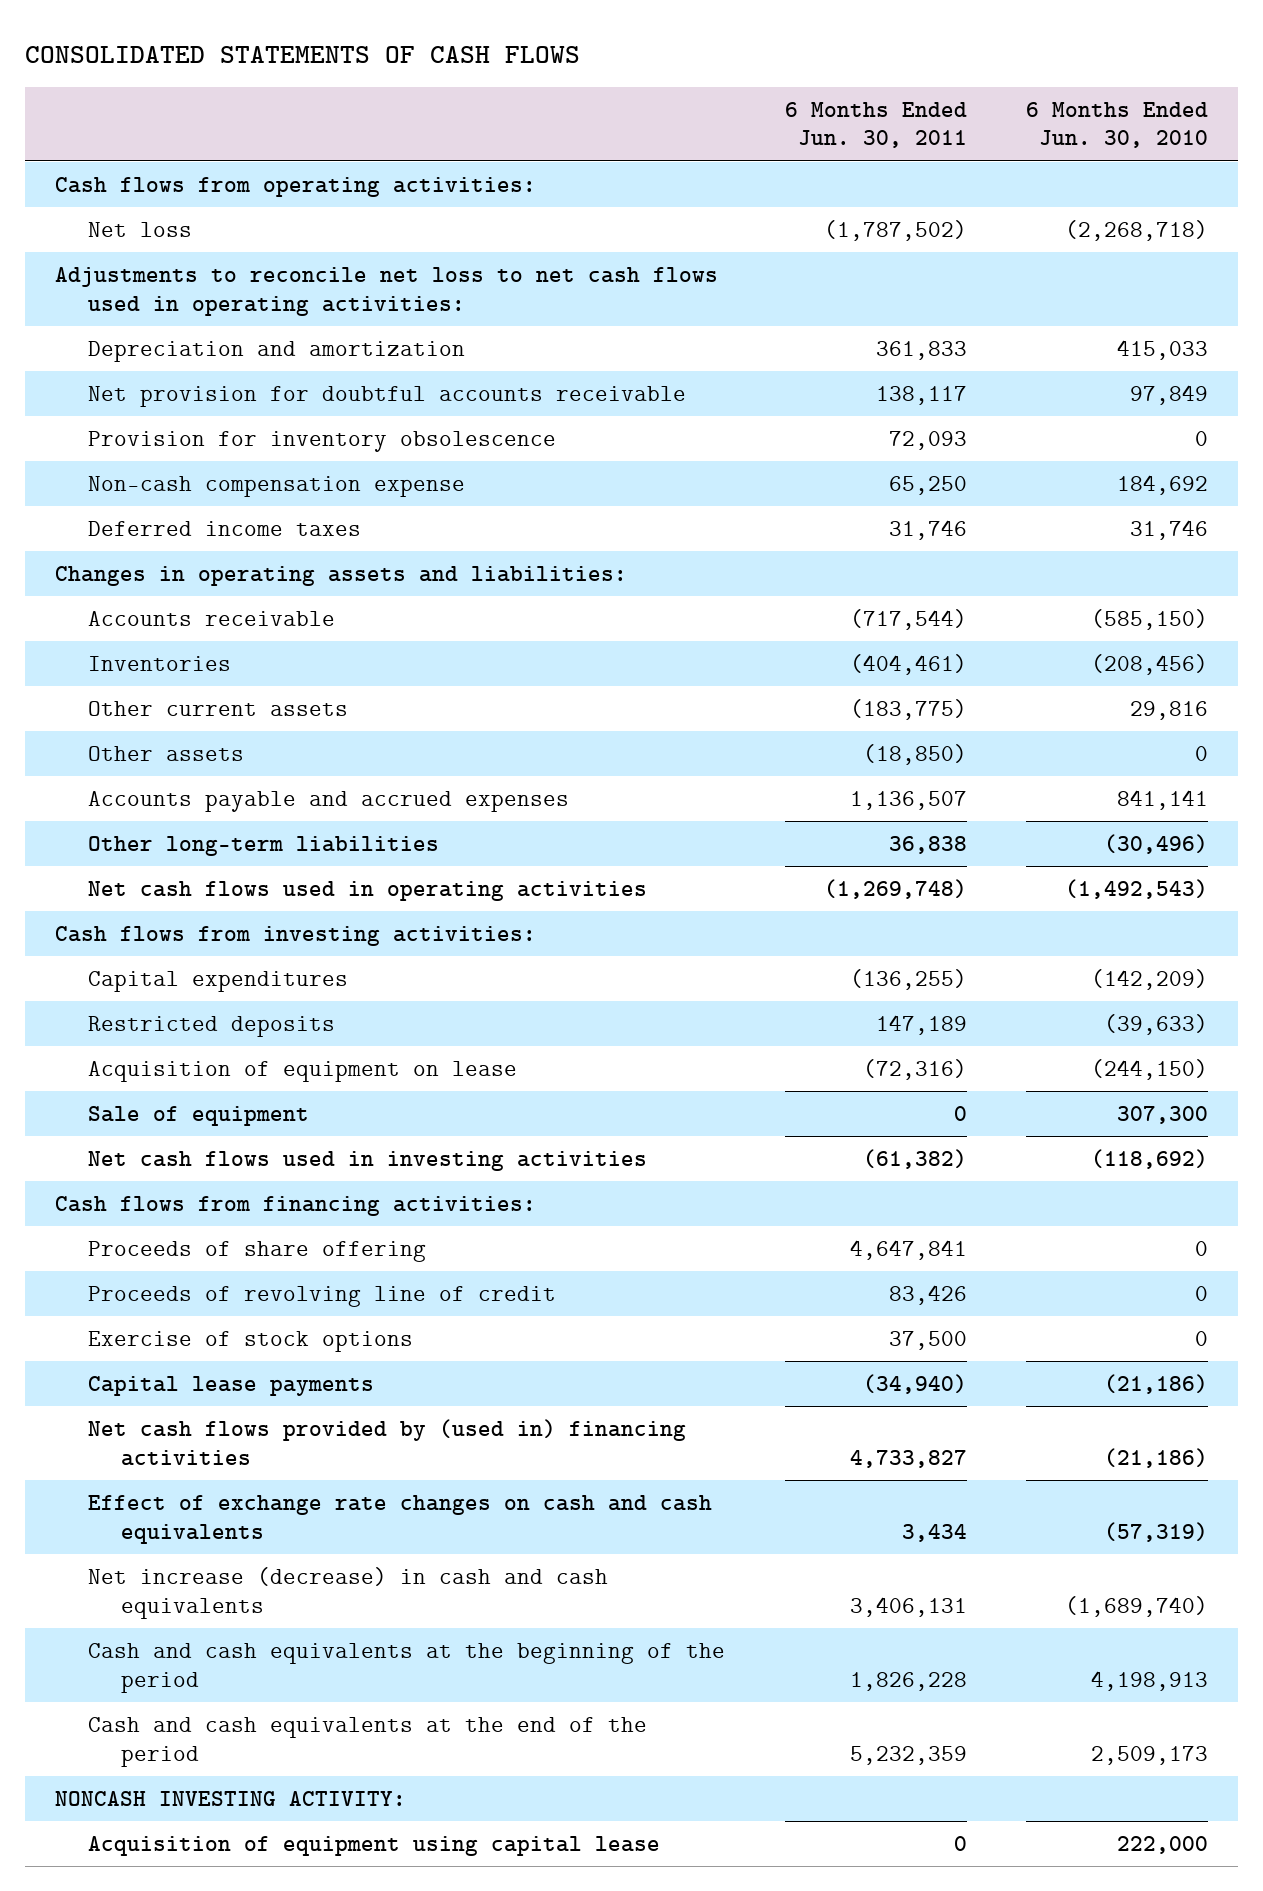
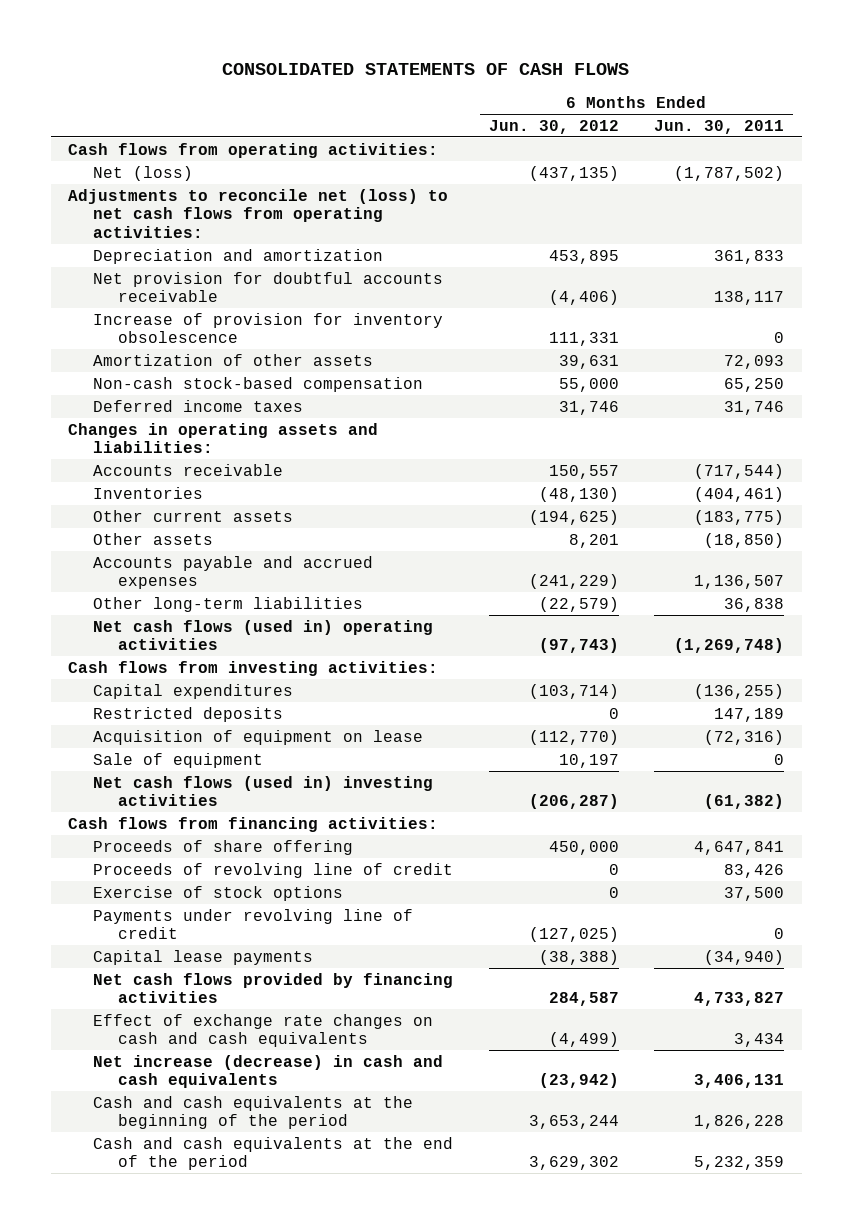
[1025,101,1208,149] 6 Months Ended Jun. 30, 2010 -> none
none -> [488,119,619,134] Jun. 30, 2012
[88,221,193,237] Net loss -> [93,165,194,181] Net (loss)
[54,266,718,316] Adjustments to reconcile net loss to net cash flows used in operating activities: -> [68,188,449,238] Adjustments to reconcile net (loss) to net cash flows from operating activities:
none -> [93,312,444,344] Increase of provision for inventory obsolescence
[88,430,557,452] Provision for inventory obsolescence -> [93,353,374,366] Amortization of other assets
[88,475,466,497] Non-cash compensation expense -> [93,376,424,392] Non-cash stock-based compensation
[88,880,648,901] Net cash flows used in operating activities -> [93,619,434,651] Net cash flows (used in) operating activities
[88,1150,648,1171] Net cash flows used in investing activities -> [93,775,434,807] Net cash flows (used in) investing activities
none -> [93,908,414,940] Payments under revolving line of credit
[88,1418,687,1466] Net cash flows provided by (used in) financing activities -> [93,972,454,1004] Net cash flows provided by financing activities
[54,1790,406,1806] NONCASH INVESTING ACTIVITY: -> none
[88,1835,661,1856] Acquisition of equipment using capital lease -> none

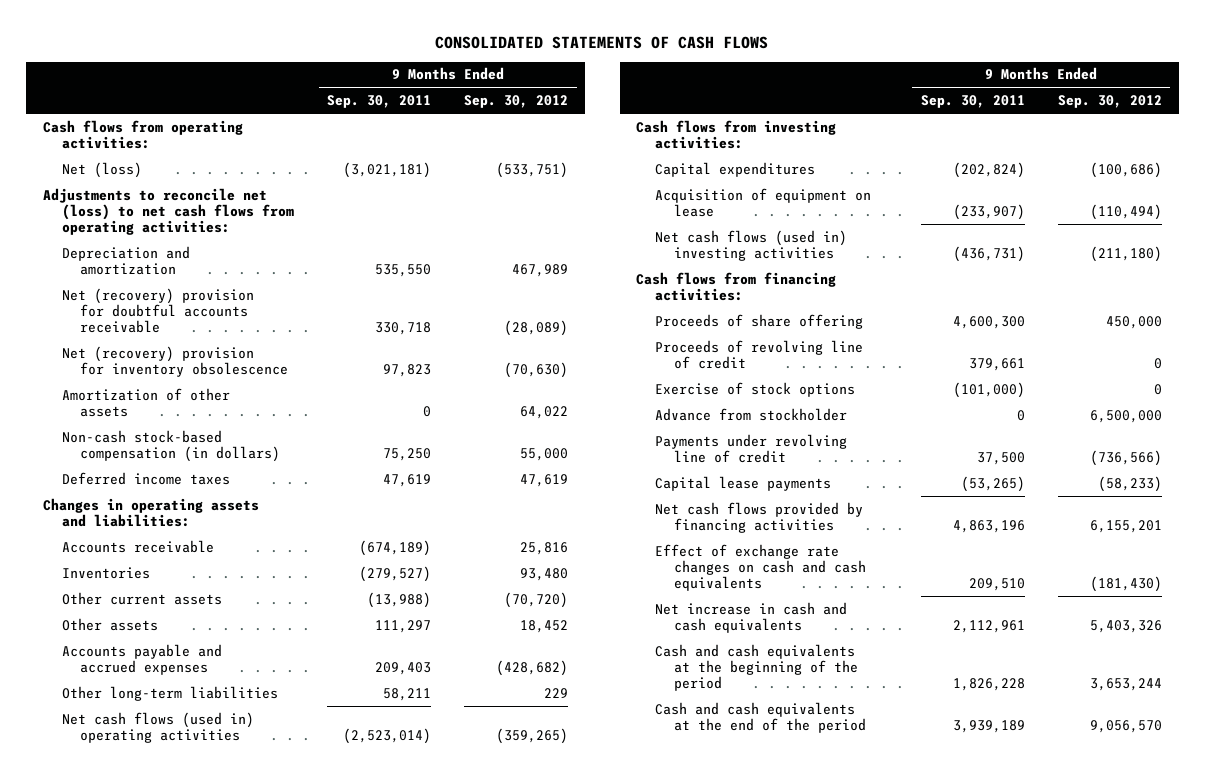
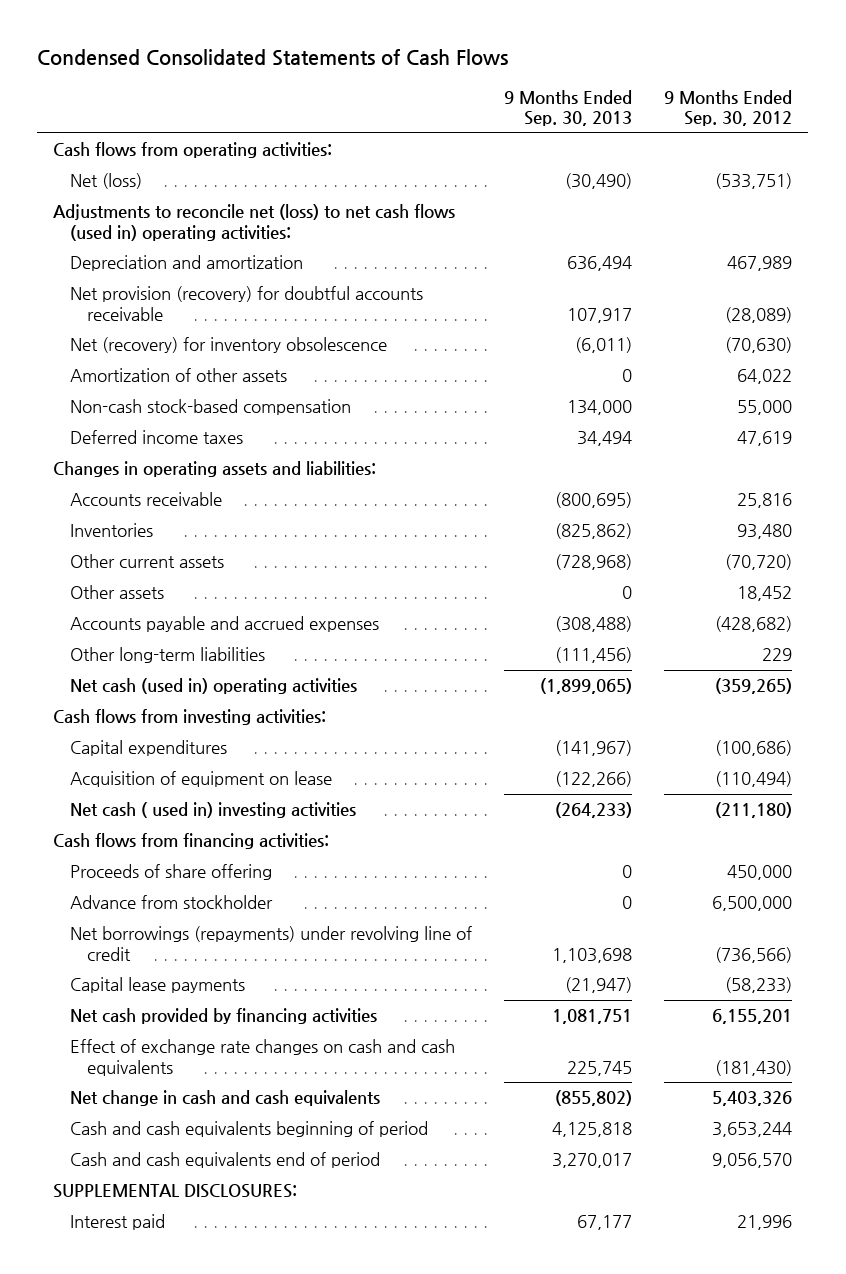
[435,35,769,49] CONSOLIDATED STATEMENTS OF CASH FLOWS -> [37,49,509,67] Condensed Consolidated Statements of Cash Flows
[327,95,432,109] Sep. 30, 2011 -> none
none -> [504,89,633,127] 9 Months Ended Sep. 30, 2013
[42,187,294,236] Adjustments to reconcile net (loss) to net cash flows from operating activities: -> [53,204,456,242] Adjustments to reconcile net (loss) to net cash flows (used in) operating activities:
[61,287,254,334] Net (recovery) provision for doubtful accounts receivable -> [70,286,424,322] Net provision (recovery) for doubtful accounts receivable
[61,345,289,377] Net (recovery) provision for inventory obsolescence -> [70,337,388,354] Net (recovery) for inventory obsolescence
[61,429,281,462] Non-cash stock-based compensation (in dollars) -> [70,399,352,416] Non-cash stock-based compensation
[61,711,254,743] Net cash flows (used in) operating activities -> [70,678,358,695] Net cash (used in) operating activities
[655,229,848,261] Net cash flows (used in) investing activities -> [70,802,357,819] Net cash ( used in) investing activities
[655,339,864,369] Proceeds of revolving line of credit -> none
[655,381,856,397] Exercise of stock options -> none
[655,433,848,463] Payments under revolving line of credit -> [70,926,473,962] Net borrowings (repayments) under revolving line of credit
[655,501,864,533] Net cash flows provided by financing activities -> [70,1008,378,1025] Net cash provided by financing activities
[655,601,848,633] Net increase in cash and cash equivalents -> [70,1090,381,1107] Net change in cash and cash equivalents
[655,643,858,692] Cash and cash equivalents at the beginning of the period -> [70,1121,429,1138] Cash and cash equivalents beginning of period
[655,701,866,733] Cash and cash equivalents at the end of the period -> [70,1152,381,1169] Cash and cash equivalents end of period
none -> [53,1184,298,1199] SUPPLEMENTAL DISCLOSURES:
none -> [70,1214,166,1231] Interest paid

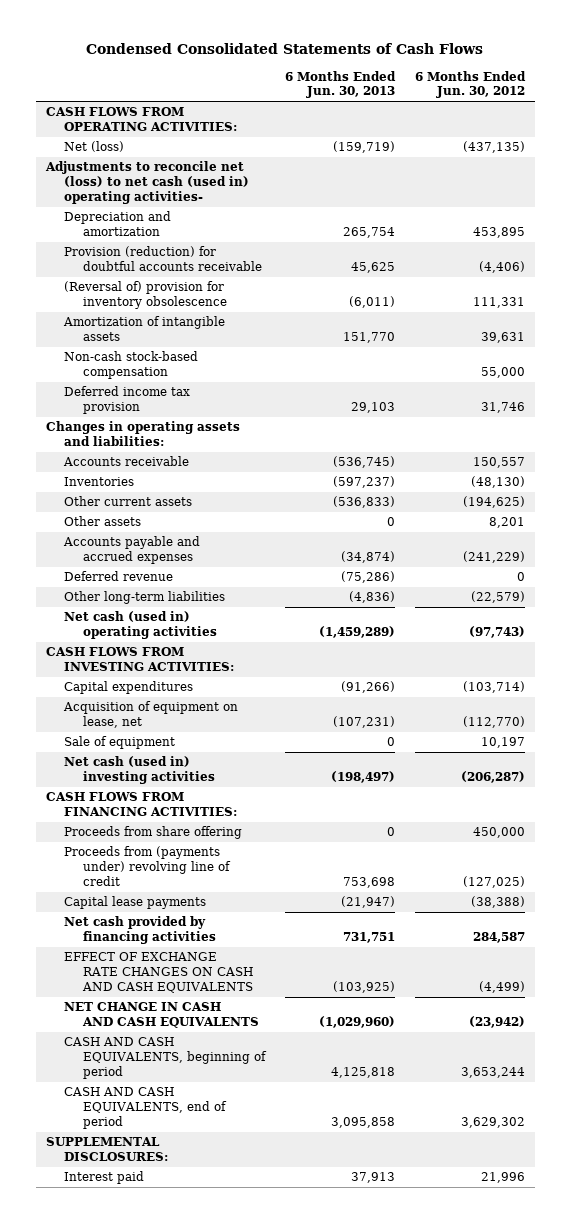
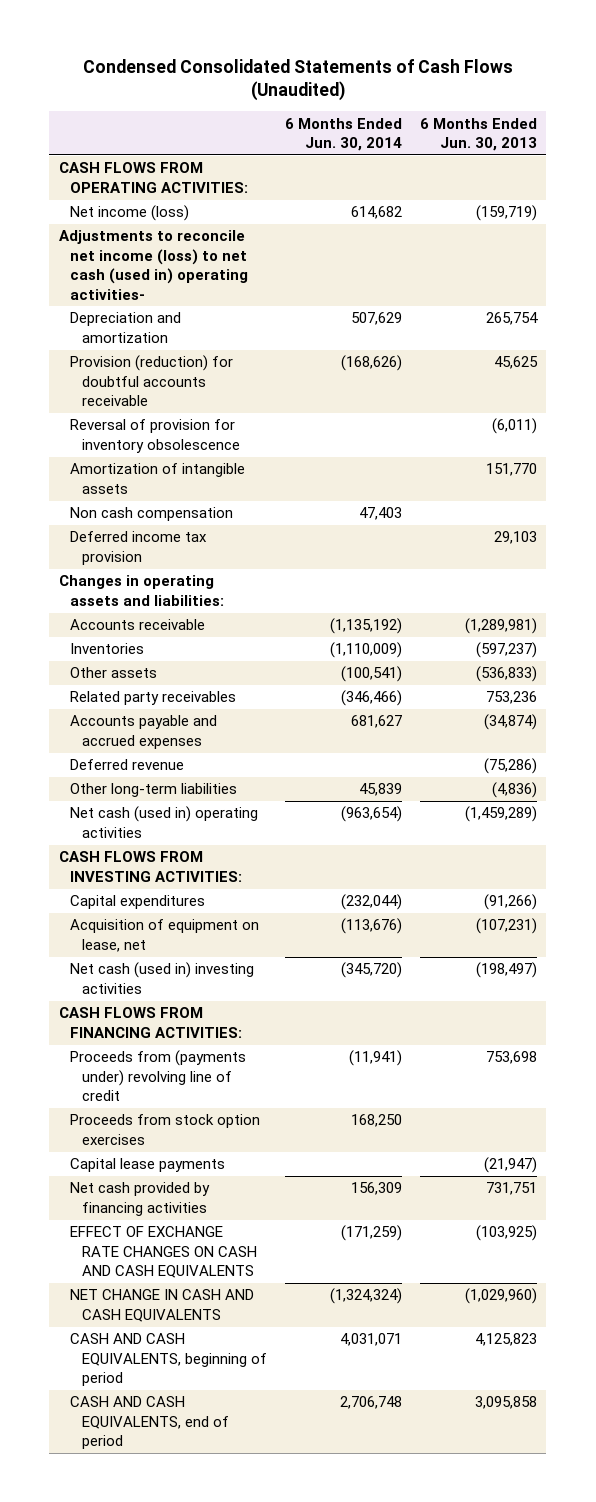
[86,43,484,55] Condensed Consolidated Statements of Cash Flows -> [82,58,513,102] Condensed Consolidated Statements of Cash Flows (Unaudited)
[414,70,526,99] 6 Months Ended Jun. 30, 2012 -> none
none -> [284,117,402,152] 6 Months Ended Jun. 30, 2014
[64,141,125,153] Net (loss) -> [70,205,190,222] Net income (loss)
[44,161,250,205] Adjustments to reconcile net (loss) to net cash (used in) operating activities- -> [58,230,249,300] Adjustments to reconcile net income (loss) to net cash (used in) operating activities-
[64,281,227,310] (Reversal of) provision for inventory obsolescence -> [70,419,240,453] Reversal of provision for inventory obsolescence
[64,351,199,380] Non-cash stock-based compensation -> [70,507,234,522] Non cash compensation
[332,456,395,469] (536,745) -> [465,618,538,635] (1,289,981)
[64,496,193,507] Other current assets -> none
[386,517,395,527] 0 -> [476,666,538,683] (536,833)
none -> [70,691,237,706] Related party receivables
[64,736,176,750] Sale of equipment -> none
[64,826,243,840] Proceeds from share offering -> none
none -> [70,1114,261,1145] Proceeds from stock option exercises
[330,1067,395,1079] 4,125,818 -> [475,1333,538,1347] 4,125,823
[45,1137,169,1162] SUPPLEMENTAL DISCLOSURES: -> none
[64,1171,145,1185] Interest paid -> none

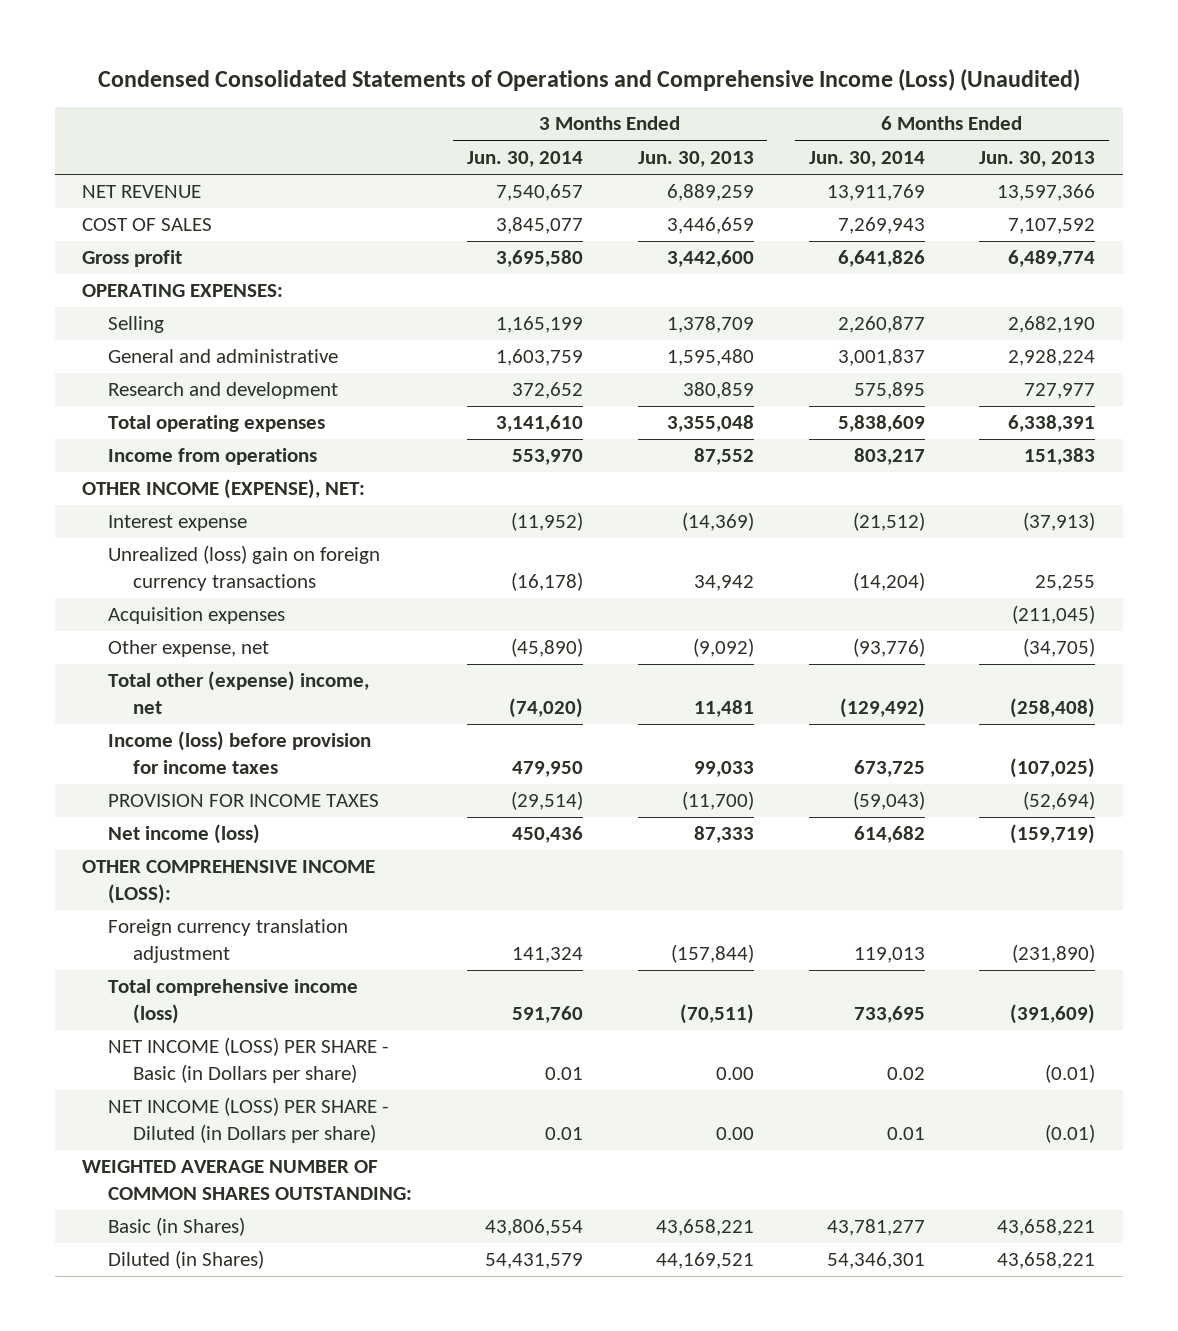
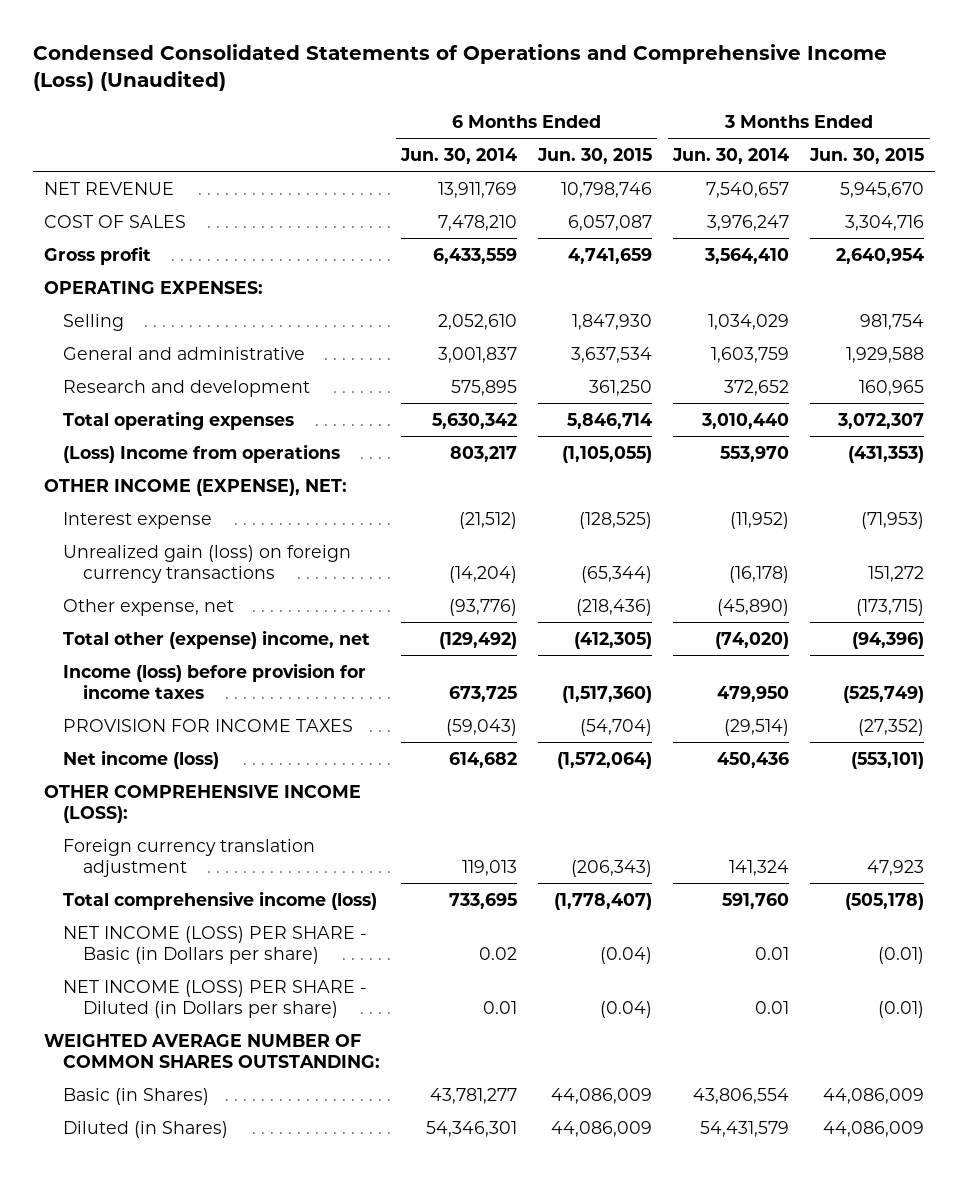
[637,150,754,167] Jun. 30, 2013 -> none
[979,150,1096,167] Jun. 30, 2013 -> none
none -> [537,147,653,164] Jun. 30, 2015
none -> [809,147,925,164] Jun. 30, 2015
[495,217,583,235] 3,845,077 -> [707,214,790,231] 3,976,247
[837,217,925,235] 7,269,943 -> [438,214,518,231] 7,478,210
[495,250,583,268] 3,695,580 -> [704,247,790,264] 3,564,410
[837,250,925,268] 6,641,826 -> [433,247,518,264] 6,433,559
[495,316,583,334] 1,165,199 -> [708,313,790,330] 1,034,029
[837,316,925,334] 2,260,877 -> [438,313,518,330] 2,052,610
[495,415,583,433] 3,141,610 -> [701,412,790,429] 3,010,440
[837,415,925,433] 5,838,609 -> [432,412,518,429] 5,630,342
[107,448,317,466] Income from operations -> [63,443,341,463] (Loss) Income from operations
[107,607,285,625] Acquisition expenses -> none
[107,545,380,592] Unrealized (loss) gain on foreign currency transactions -> [63,544,352,583] Unrealized gain (loss) on foreign currency transactions

